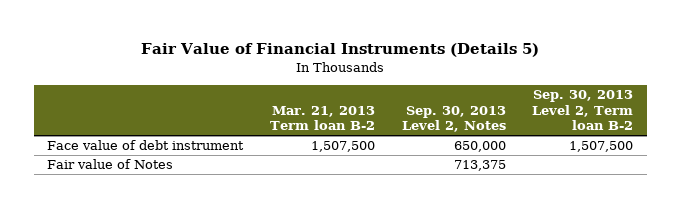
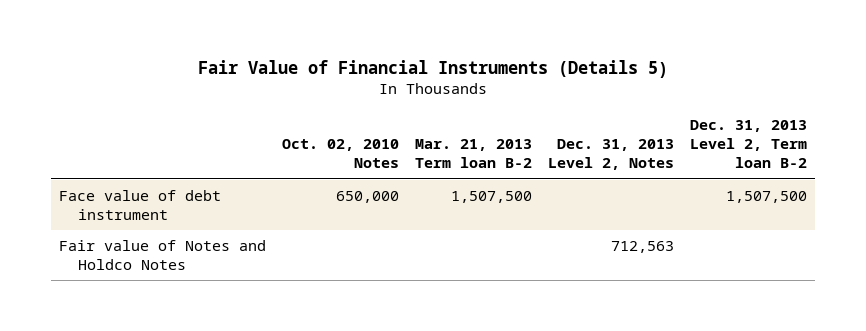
[401,105,506,133] Sep. 30, 2013 Level 2, Notes -> none
[532,90,634,131] Sep. 30, 2013 Level 2, Term loan B-2 -> none
none -> [282,139,400,169] Oct. 02, 2010 Notes
none -> [548,139,675,171] Dec. 31, 2013 Level 2, Notes
none -> [690,120,808,169] Dec. 31, 2013 Level 2, Term loan B-2
[47,159,174,170] Fair value of Notes -> [59,239,267,271] Fair value of Notes and Holdco Notes

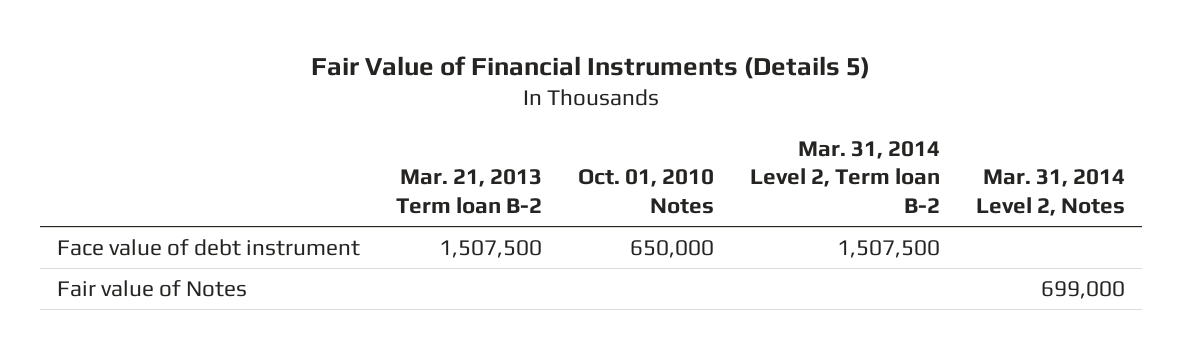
[282,139,400,169] Oct. 02, 2010 Notes -> none
[548,139,675,171] Dec. 31, 2013 Level 2, Notes -> none
[690,120,808,169] Dec. 31, 2013 Level 2, Term loan B-2 -> none
none -> [577,169,714,214] Oct. 01, 2010 Notes
none -> [749,140,940,213] Mar. 31, 2014 Level 2, Term loan B-2
none -> [975,169,1125,216] Mar. 31, 2014 Level 2, Notes
[59,239,267,271] Fair value of Notes and Holdco Notes -> [57,279,248,297] Fair value of Notes

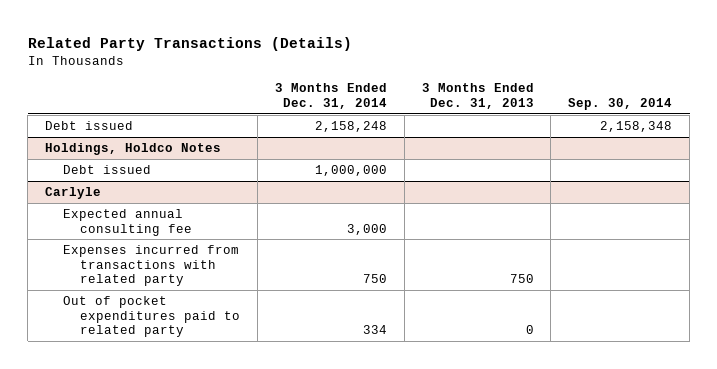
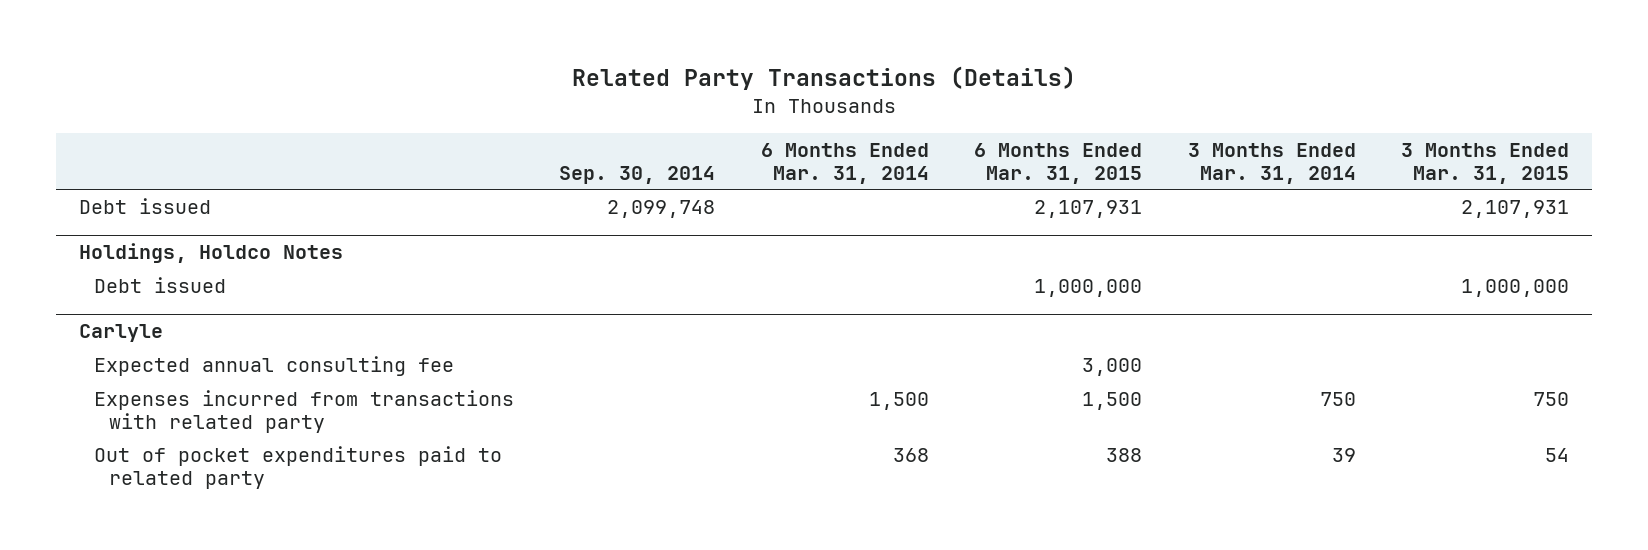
[275,83,388,110] 3 Months Ended Dec. 31, 2014 -> none
[421,83,534,110] 3 Months Ended Dec. 31, 2013 -> none
none -> [760,142,929,184] 6 Months Ended Mar. 31, 2014
none -> [974,142,1143,184] 6 Months Ended Mar. 31, 2015
none -> [1187,142,1356,184] 3 Months Ended Mar. 31, 2014
none -> [1401,142,1570,184] 3 Months Ended Mar. 31, 2015
[600,120,673,132] 2,158,348 -> [607,199,716,218] 2,099,748

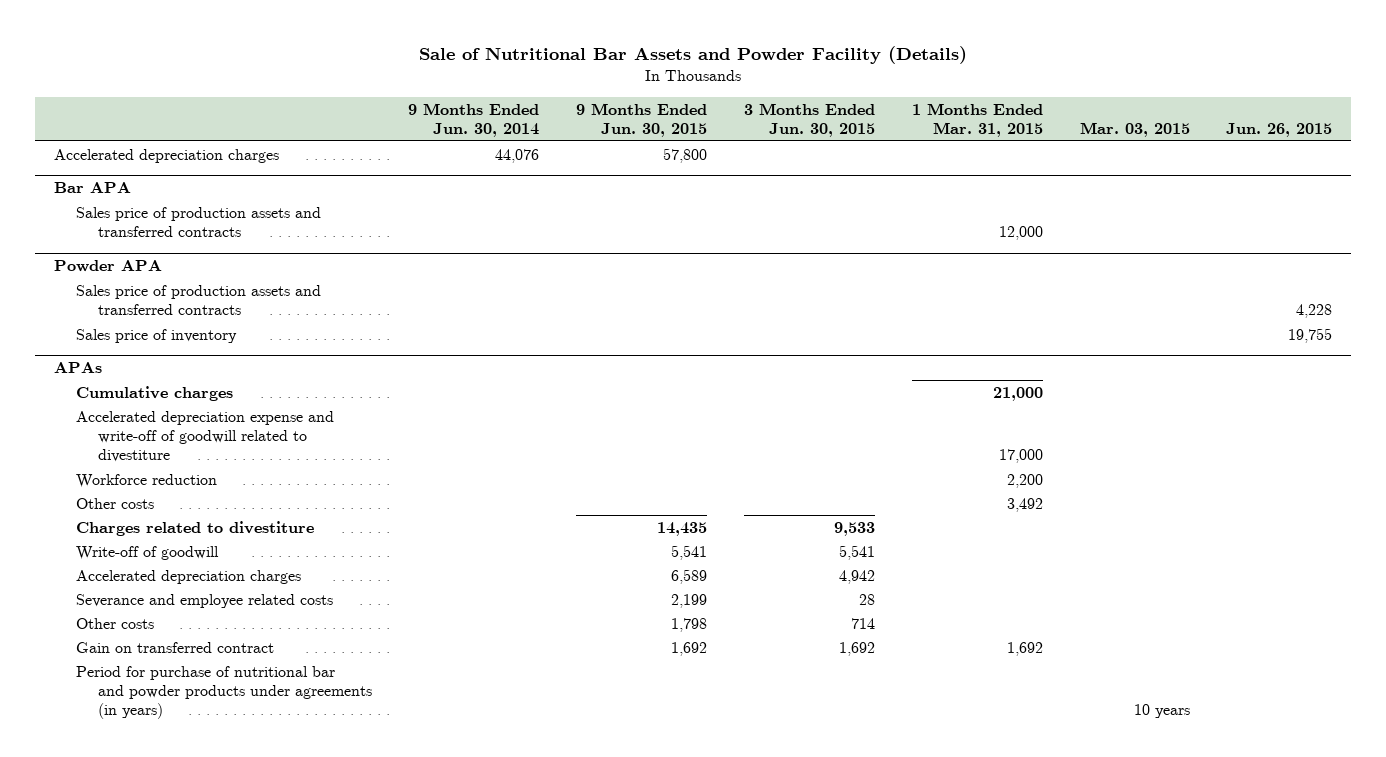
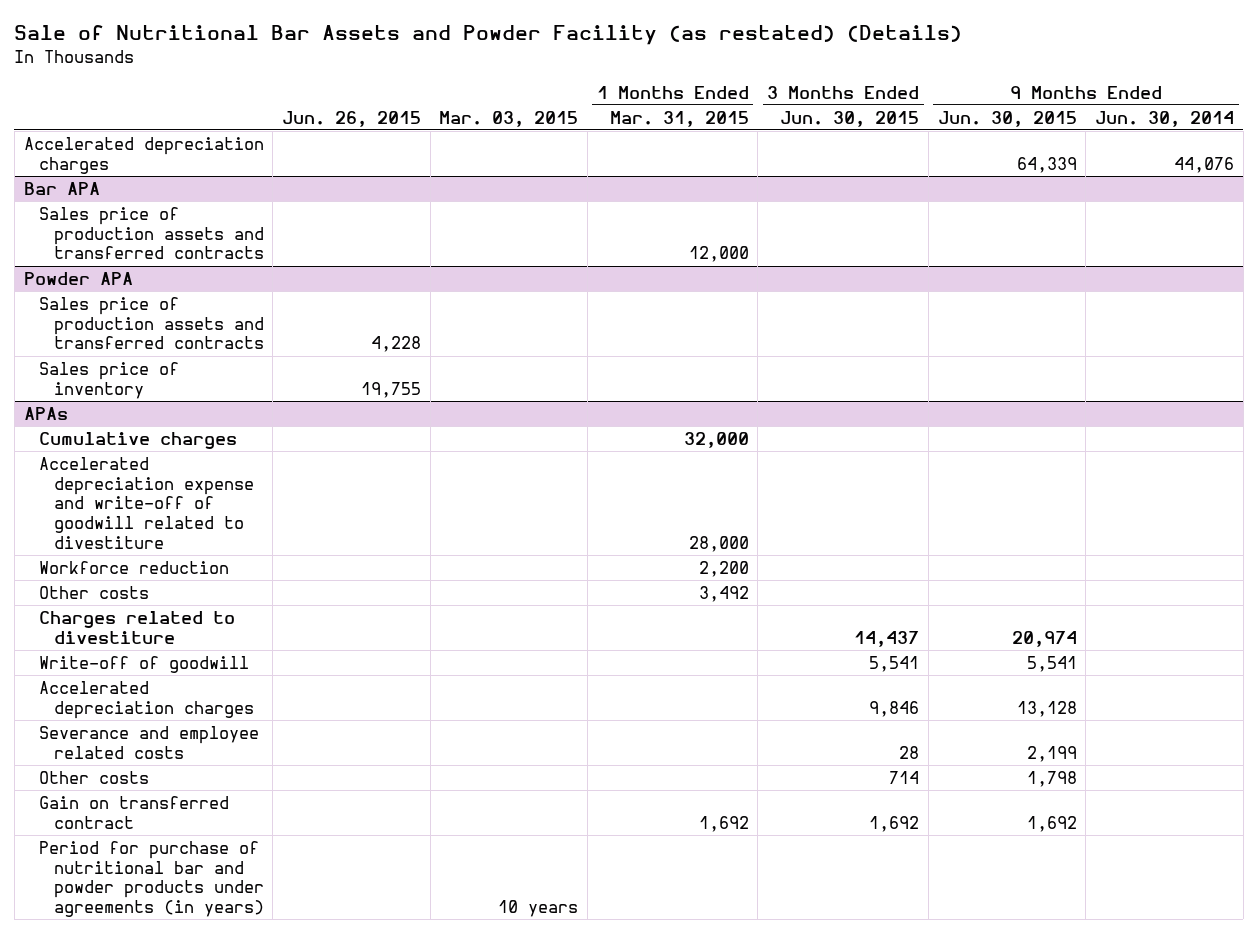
[419,46,968,65] Sale of Nutritional Bar Assets and Powder Facility (Details) -> [14,25,963,46] Sale of Nutritional Bar Assets and Powder Facility (as restated) (Details)
[663,147,708,163] 57,800 -> [1016,156,1077,173] 64,339
[992,386,1043,401] 21,000 -> [683,431,749,448] 32,000
[998,448,1043,463] 17,000 -> [688,535,749,552] 28,000
[657,521,708,536] 14,435 -> [1011,630,1077,647] 20,974
[834,521,876,536] 9,533 -> [854,630,920,647] 14,437
[671,568,708,584] 6,589 -> [1016,700,1077,717] 13,128
[839,569,876,584] 4,942 -> [869,700,920,717] 9,846

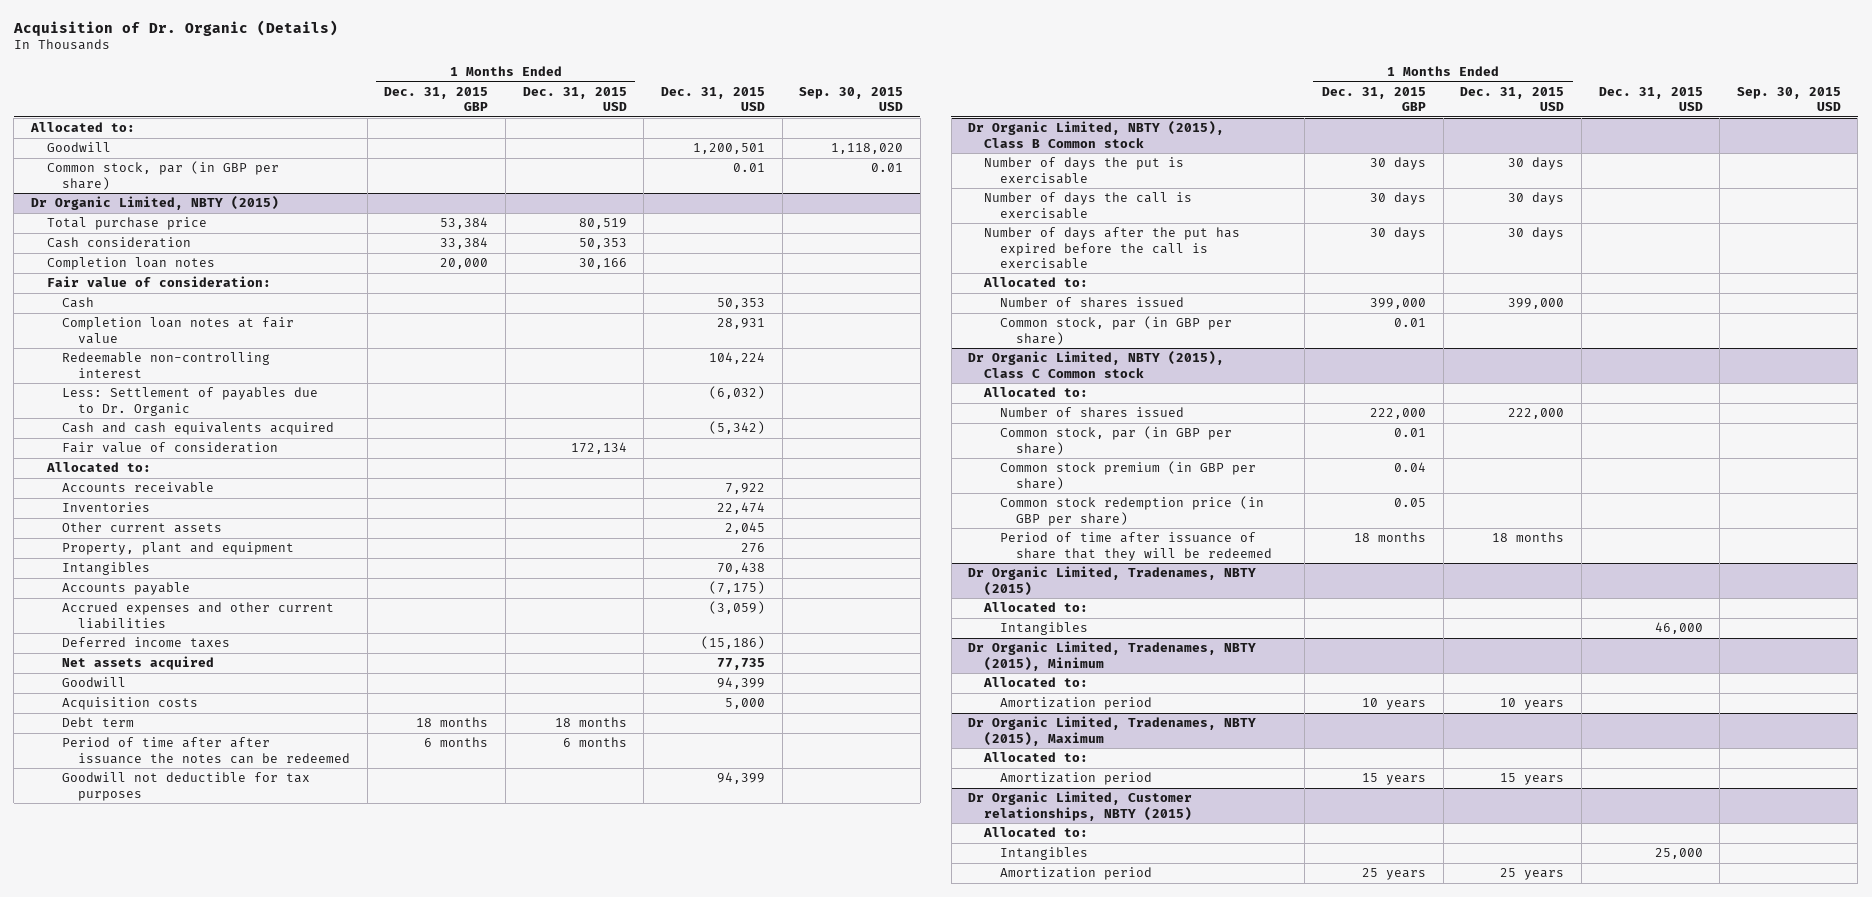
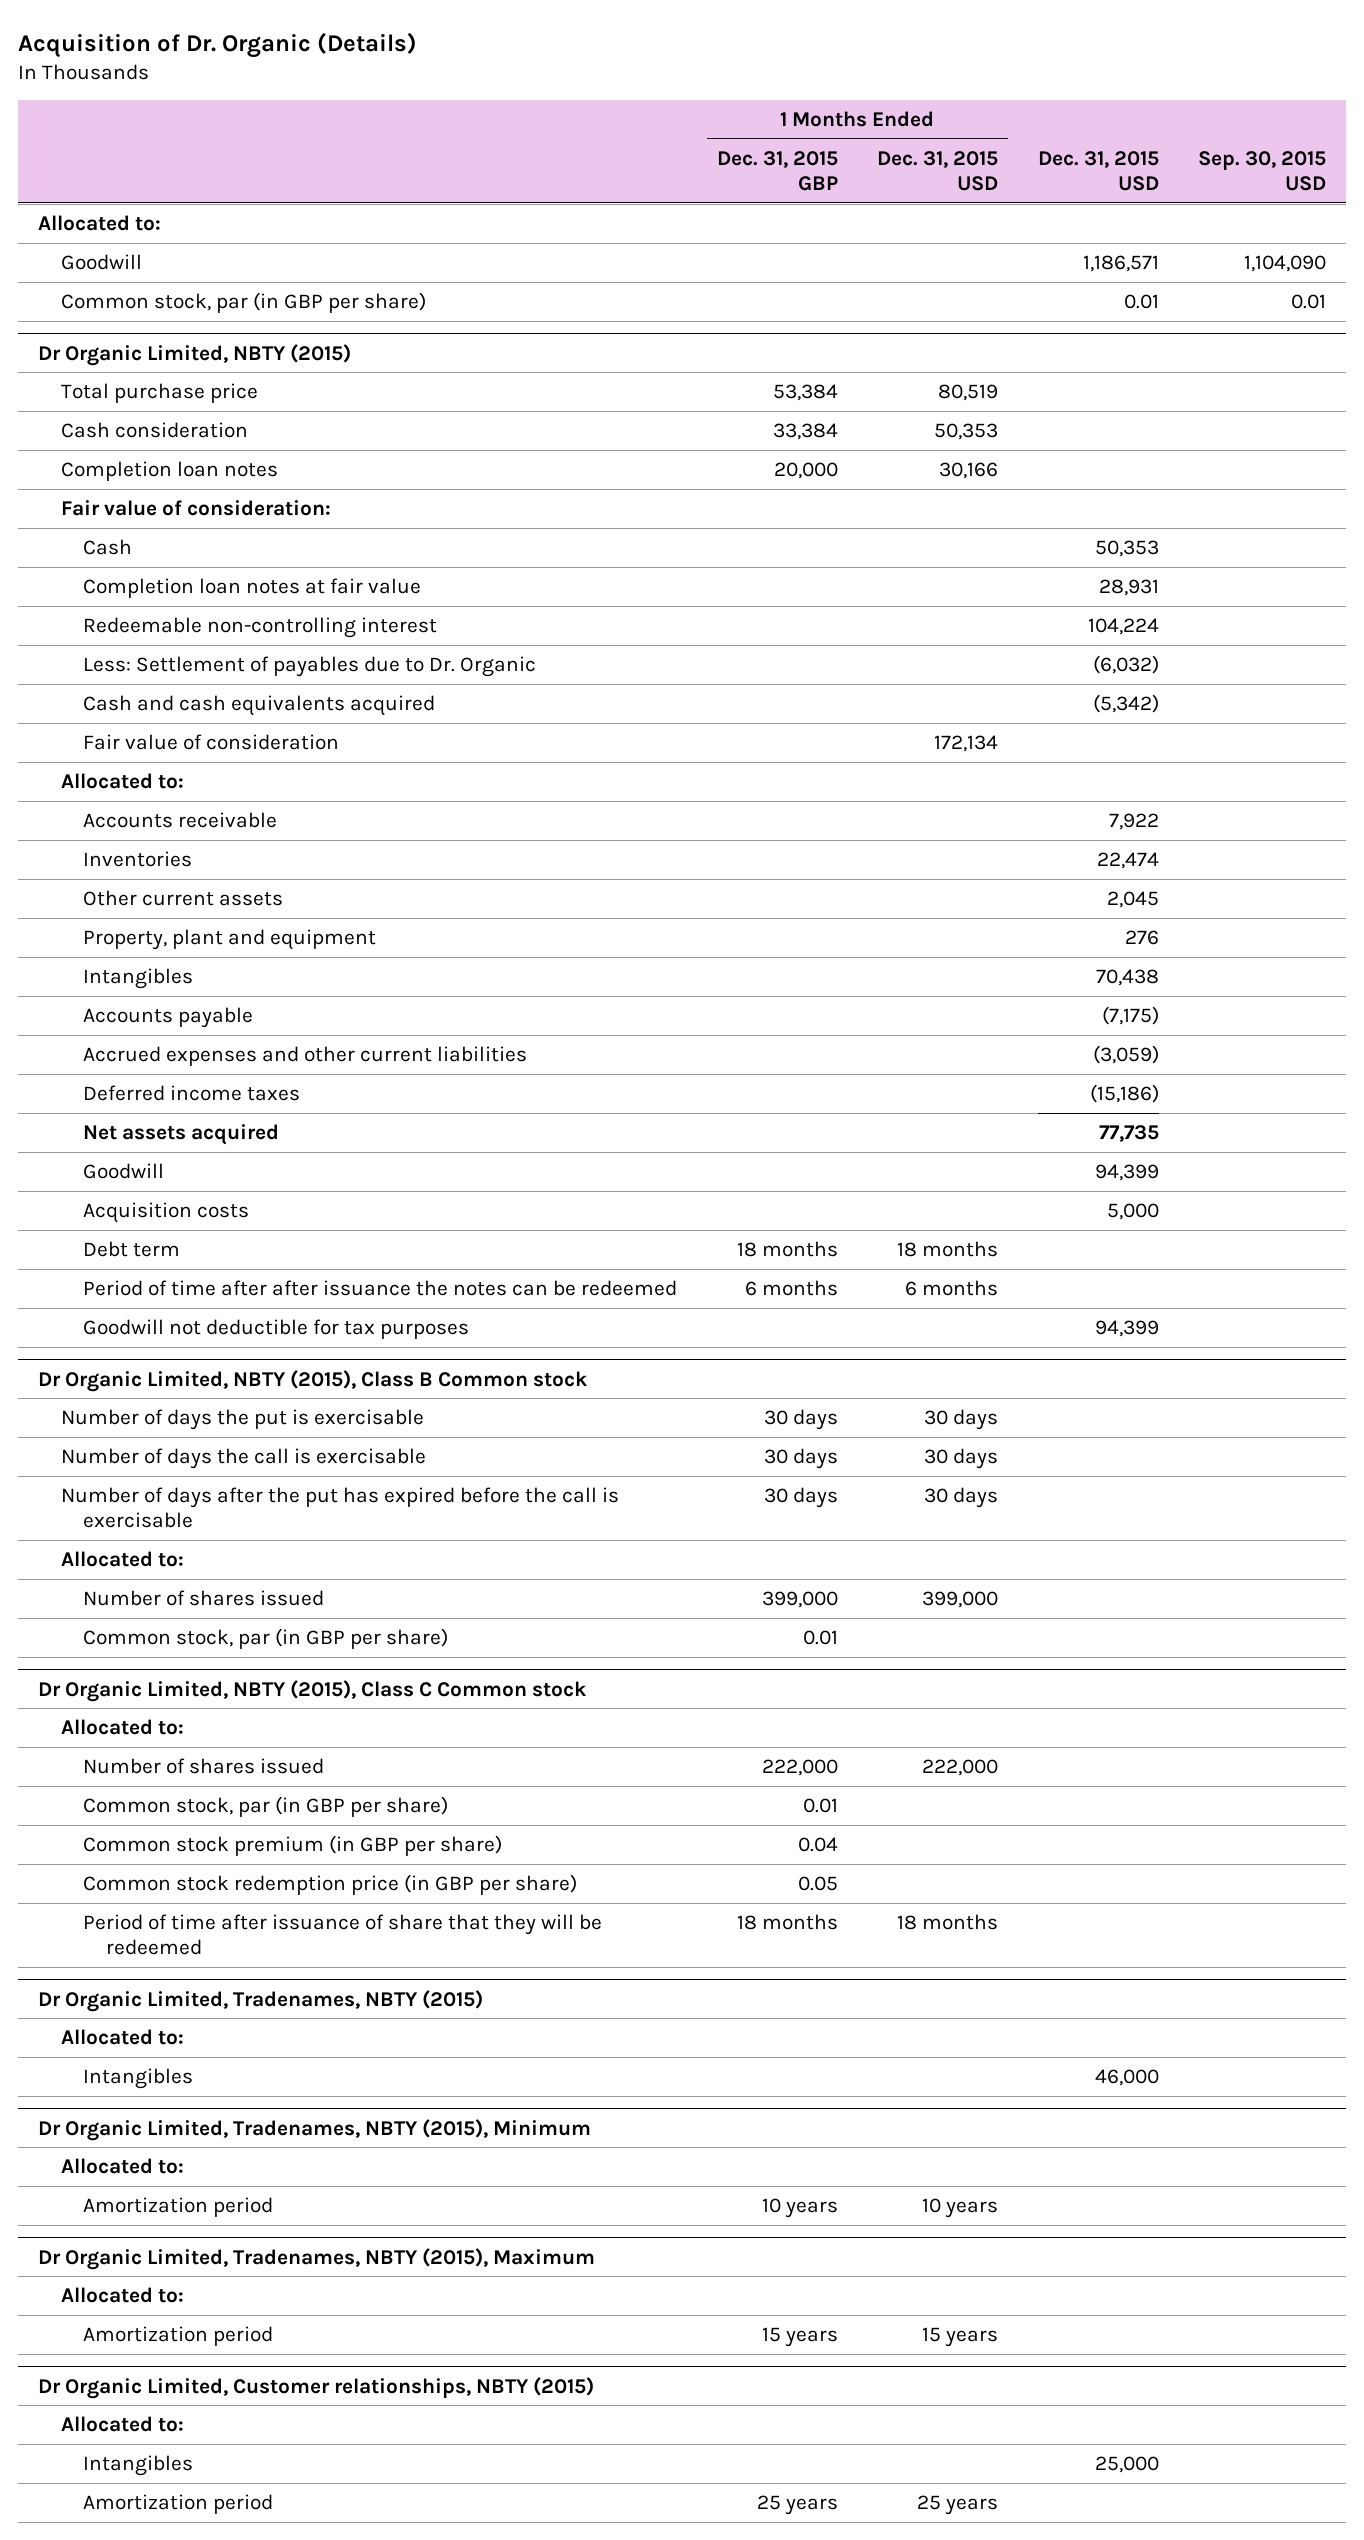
[692,143,765,155] 1,200,501 -> [1082,254,1159,272] 1,186,571
[831,143,904,155] 1,118,020 -> [1244,254,1327,272] 1,104,090

